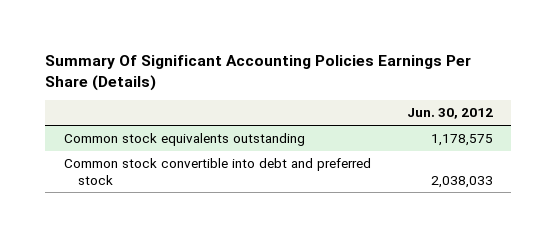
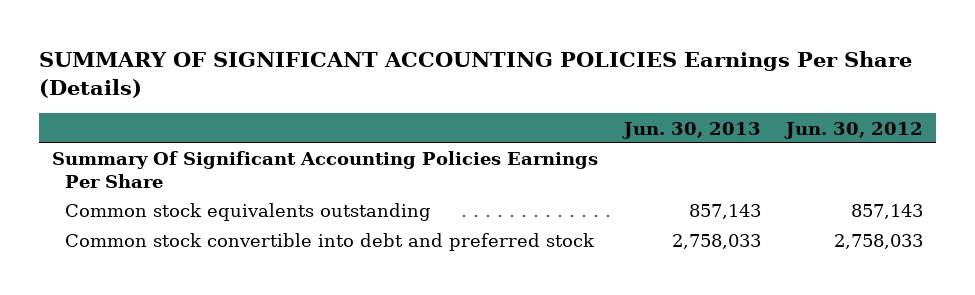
[45,55,472,91] Summary Of Significant Accounting Policies Earnings Per Share (Details) -> [39,51,913,99] SUMMARY OF SIGNIFICANT ACCOUNTING POLICIES Earnings Per Share (Details)
none -> [621,121,761,139] Jun. 30, 2013
none -> [51,151,598,188] Summary Of Significant Accounting Policies Earnings Per Share
[430,134,493,147] 1,178,575 -> [851,204,924,220] 857,143
[430,175,493,188] 2,038,033 -> [834,234,924,250] 2,758,033

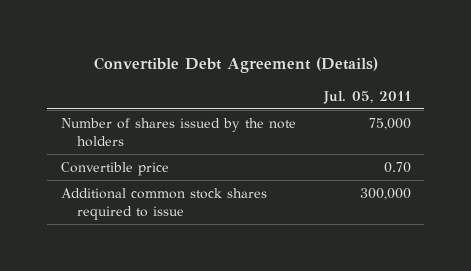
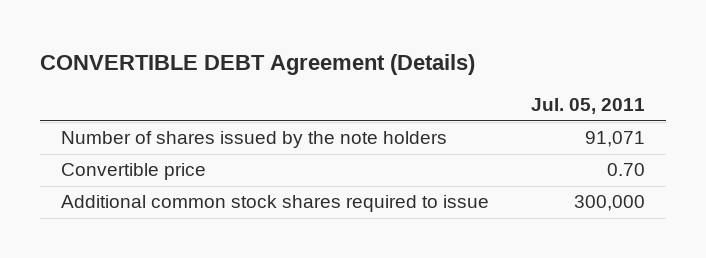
[93,56,378,73] Convertible Debt Agreement (Details) -> [40,53,476,75] CONVERTIBLE DEBT Agreement (Details)
[368,117,411,130] 75,000 -> [584,131,645,148] 91,071

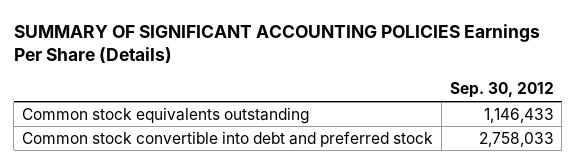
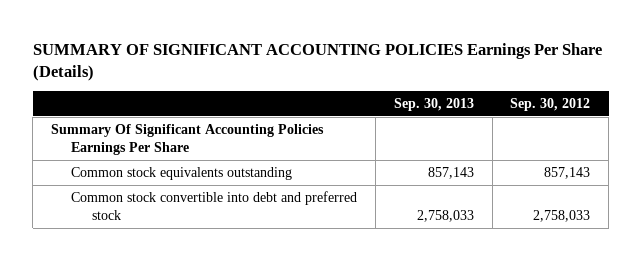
none -> [393,97,474,111] Sep. 30, 2013
none -> [50,124,324,156] Summary Of Significant Accounting Policies Earnings Per Share
[483,107,554,123] 1,146,433 -> [544,167,591,180] 857,143

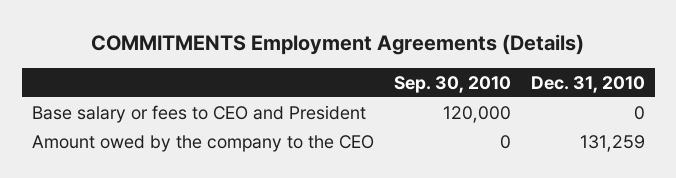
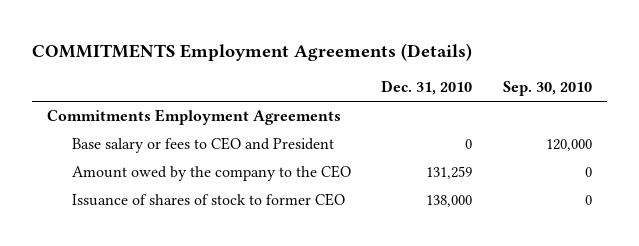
none -> [47,109,342,126] Commitments Employment Agreements
none -> [71,193,345,207] Issuance of shares of stock to former CEO

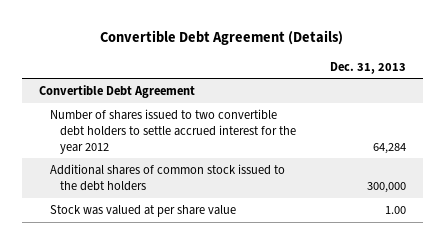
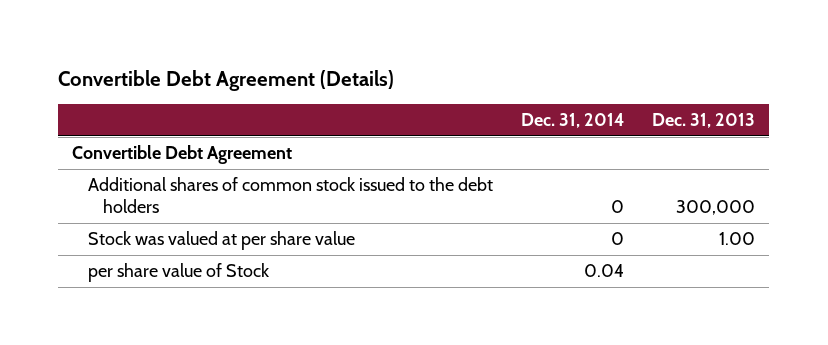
none -> [521,112,625,128] Dec. 31, 2014
[49,109,297,154] Number of shares issued to two convertible debt holders to settle accrued interest for the year 2012 -> none
none -> [87,263,269,283] per share value of Stock

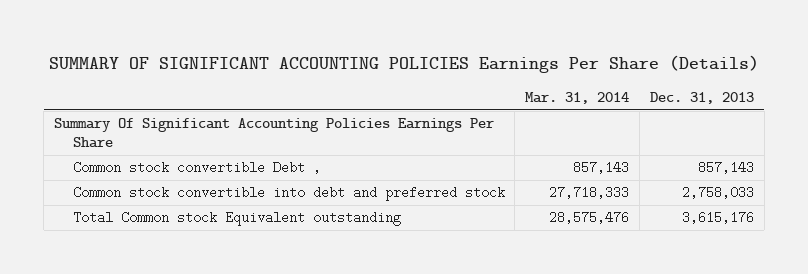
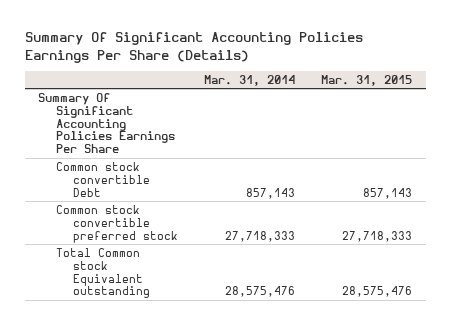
[49,54,760,73] SUMMARY OF SIGNIFICANT ACCOUNTING POLICIES Earnings Per Share (Details) -> [25,32,364,63] Summary Of Significant Accounting Policies Earnings Per Share (Details)
[649,92,754,105] Dec. 31, 2013 -> none
none -> [321,74,413,86] Mar. 31, 2015
[72,161,321,175] Common stock convertible Debt , -> [55,161,150,197] Common stock convertible Debt
[72,186,505,202] Common stock convertible into debt and preferred stock -> [55,204,178,243] Common stock convertible preferred stock

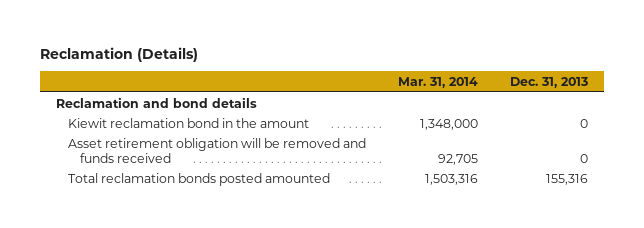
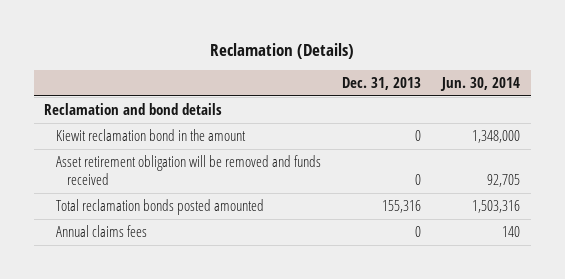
[397,76,478,88] Mar. 31, 2014 -> none
none -> [440,77,521,92] Jun. 30, 2014
none -> [55,224,147,237] Annual claims fees

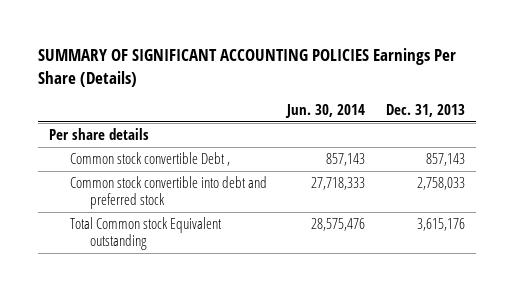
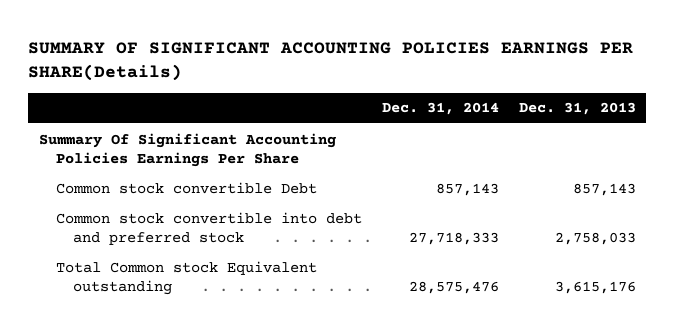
[38,48,457,87] SUMMARY OF SIGNIFICANT ACCOUNTING POLICIES Earnings Per Share (Details) -> [28,41,634,81] SUMMARY OF SIGNIFICANT ACCOUNTING POLICIES EARNINGS PER SHARE(Details)
[285,104,366,119] Jun. 30, 2014 -> none
none -> [381,102,499,116] Dec. 31, 2014
[48,127,149,140] Per share details -> none
none -> [38,132,336,167] Summary Of Significant Accounting Policies Earnings Per Share
[69,151,230,166] Common stock convertible Debt , -> [55,181,317,194] Common stock convertible Debt

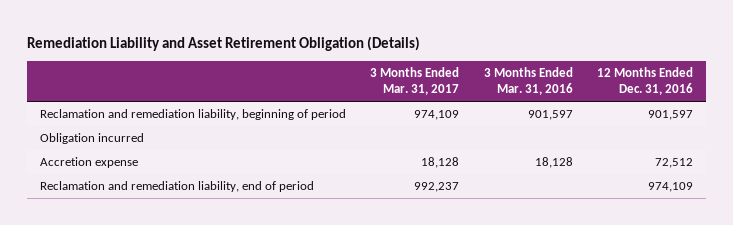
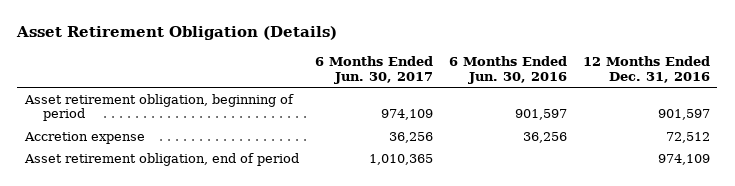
[27,35,421,51] Remediation Liability and Asset Retirement Obligation (Details) -> [16,26,338,41] Asset Retirement Obligation (Details)
[370,67,460,96] 3 Months Ended Mar. 31, 2017 -> none
[483,67,573,96] 3 Months Ended Mar. 31, 2016 -> none
none -> [315,55,434,84] 6 Months Ended Jun. 30, 2017
none -> [448,55,567,84] 6 Months Ended Jun. 30, 2016
[39,133,144,145] Obligation incurred -> none
[39,109,346,121] Reclamation and remediation liability, beginning of period -> [24,93,295,122] Asset retirement obligation, beginning of period
[39,181,314,193] Reclamation and remediation liability, end of period -> [24,152,300,166] Asset retirement obligation, end of period

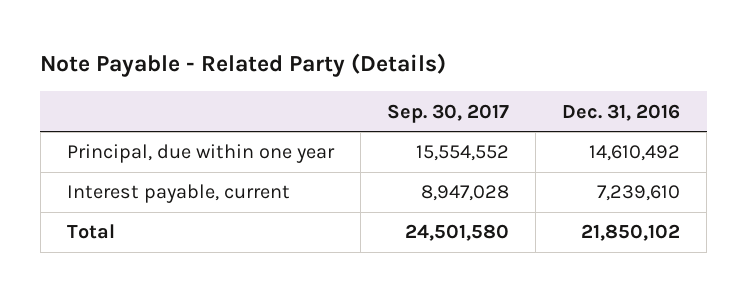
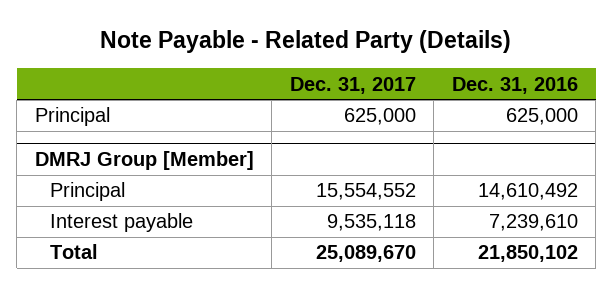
[387,103,510,123] Sep. 30, 2017 -> none
none -> [289,76,416,94] Dec. 31, 2017
[66,144,335,164] Principal, due within one year -> [34,107,110,127] Principal
[589,145,681,162] 14,610,492 -> [505,108,578,126] 625,000
none -> [34,151,254,171] DMRJ Group [Member]
none -> [49,182,125,202] Principal
[66,184,290,204] Interest payable, current -> [49,213,193,233] Interest payable

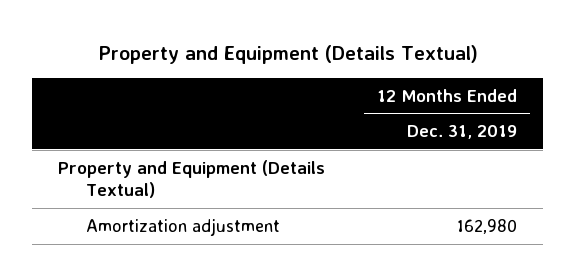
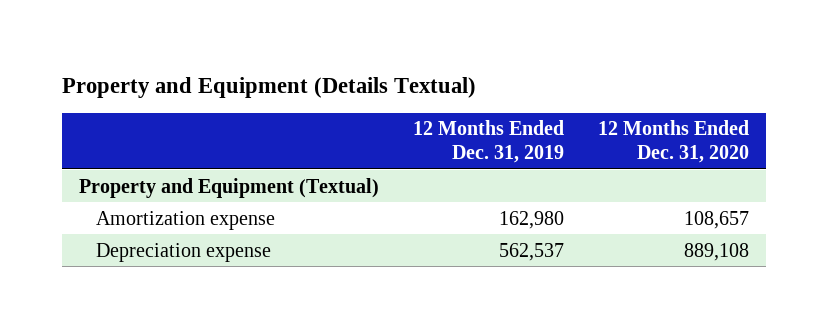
none -> [598,120,750,163] 12 Months Ended Dec. 31, 2020
[58,159,326,199] Property and Equipment (Details Textual) -> [79,177,380,198] Property and Equipment (Textual)
[85,217,280,236] Amortization adjustment -> [96,210,276,230] Amortization expense
none -> [96,242,272,262] Depreciation expense

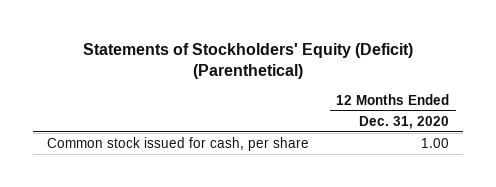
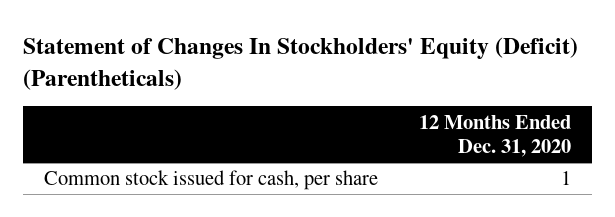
[83,42,414,79] Statements of Stockholders' Equity (Deficit) (Parenthetical) -> [22,37,578,90] Statement of Changes In Stockholders' Equity (Deficit) (Parentheticals)
[421,138,450,149] 1.00 -> [561,171,572,186] 1

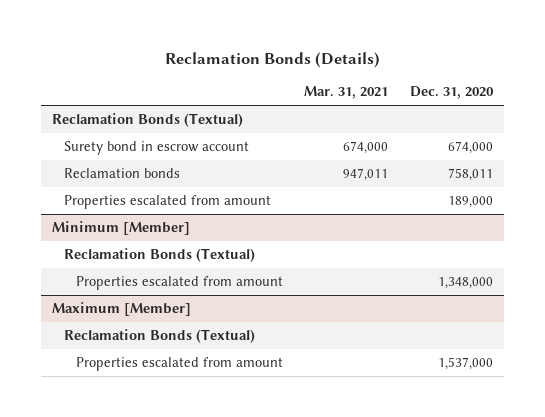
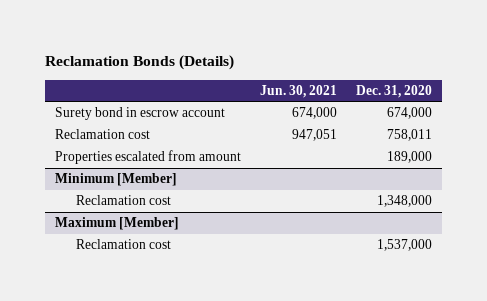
[304,86,389,100] Mar. 31, 2021 -> none
none -> [260,84,338,98] Jun. 30, 2021
[52,113,244,128] Reclamation Bonds (Textual) -> none
[63,168,180,179] Reclamation bonds -> [54,129,150,140] Reclamation cost
[63,248,255,263] Reclamation Bonds (Textual) -> none
[75,276,283,291] Properties escalated from amount -> [75,195,171,206] Reclamation cost
[63,329,255,344] Reclamation Bonds (Textual) -> none
[75,357,283,372] Properties escalated from amount -> [75,239,171,250] Reclamation cost

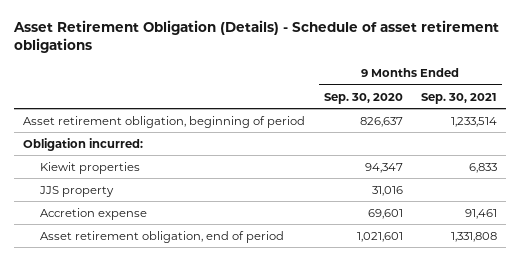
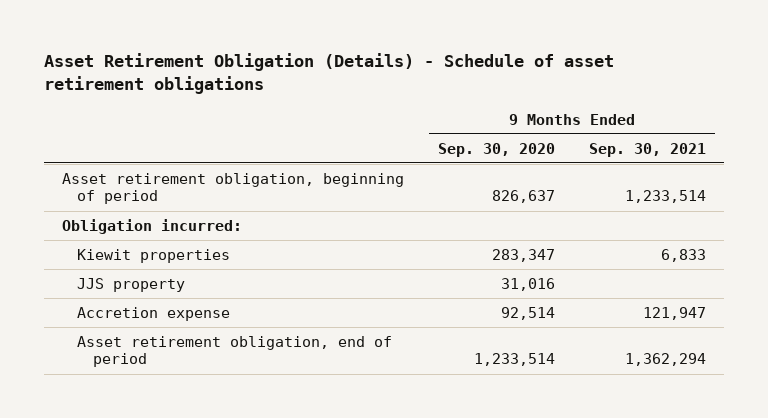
[364,162,403,173] 94,347 -> [491,248,555,262] 283,347
[367,208,403,219] 69,601 -> [500,306,555,320] 92,514
[465,208,498,219] 91,461 -> [643,306,707,320] 121,947
[356,231,403,242] 1,021,601 -> [473,353,555,367] 1,233,514
[451,231,498,242] 1,331,808 -> [625,353,707,367] 1,362,294

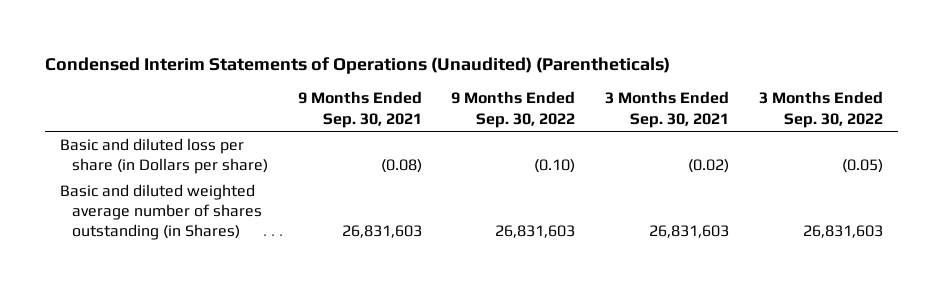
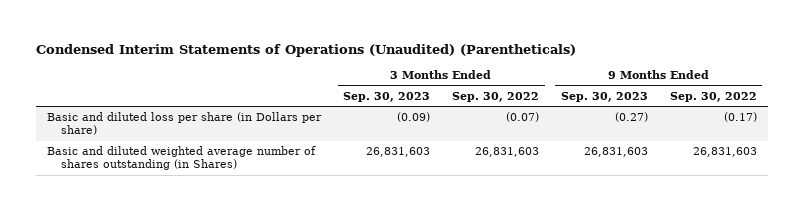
[297,91,422,128] 9 Months Ended Sep. 30, 2021 -> none
[605,91,730,128] 3 Months Ended Sep. 30, 2021 -> none
none -> [343,91,431,102] Sep. 30, 2023
none -> [560,91,648,102] Sep. 30, 2023
[534,159,576,174] (0.10) -> [723,112,757,123] (0.17)
[842,159,884,174] (0.05) -> [506,112,540,123] (0.07)

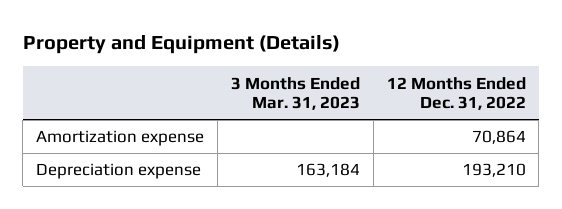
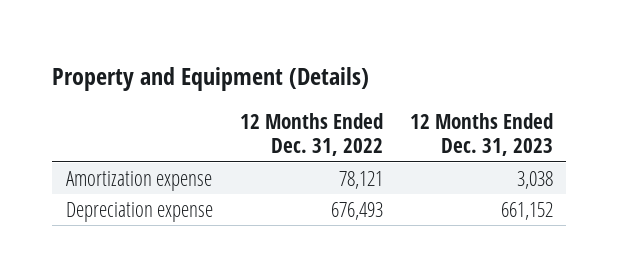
[230,76,360,111] 3 Months Ended Mar. 31, 2023 -> none
none -> [409,112,553,157] 12 Months Ended Dec. 31, 2023
[471,130,526,145] 70,864 -> [338,171,383,190] 78,121
[461,163,526,178] 193,210 -> [330,202,383,221] 676,493

